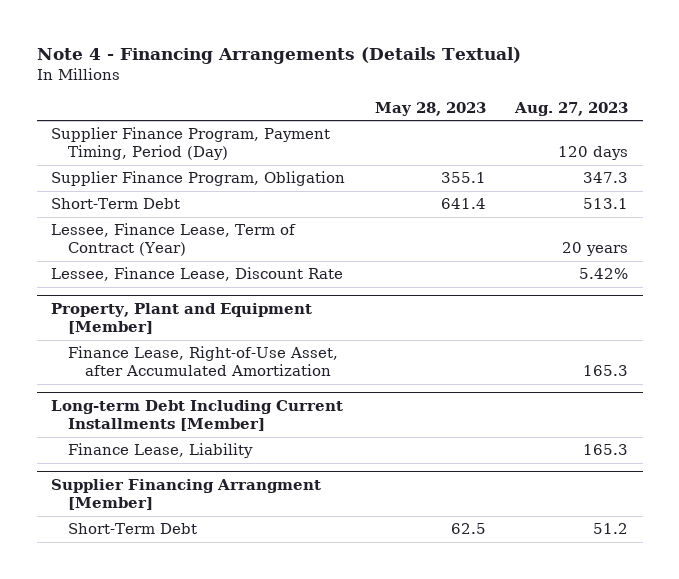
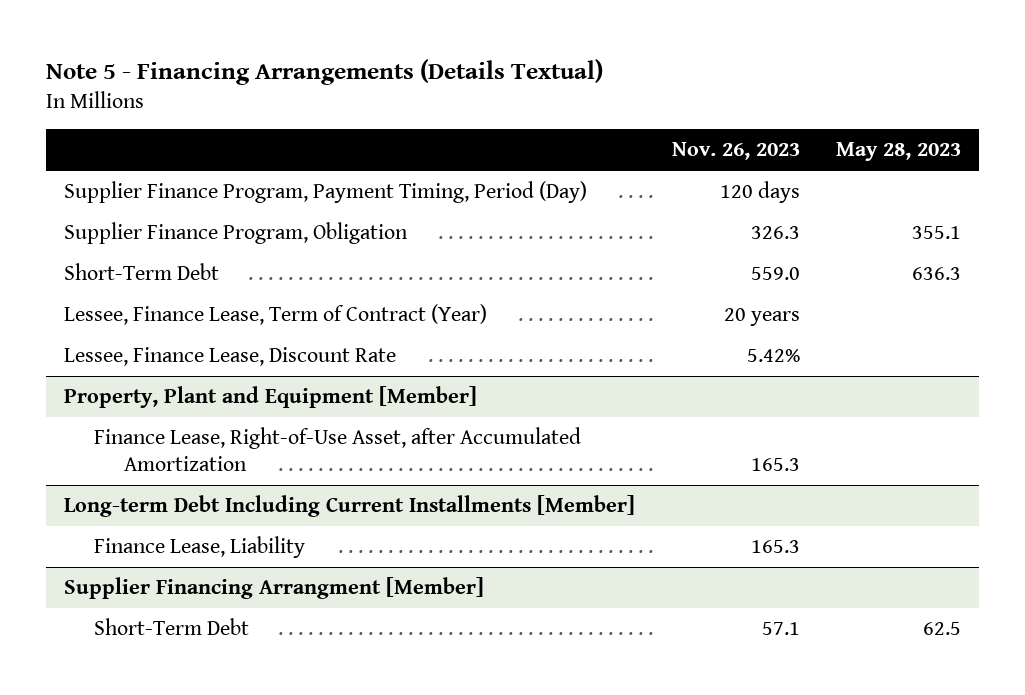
[36,46,521,64] Note 4 - Financing Arrangements (Details Textual) -> [45,58,603,85] Note 5 - Financing Arrangements (Details Textual)
[514,102,629,117] Aug. 27, 2023 -> none
none -> [671,142,800,161] Nov. 26, 2023
[440,198,486,210] 641.4 -> [912,267,962,281] 636.3

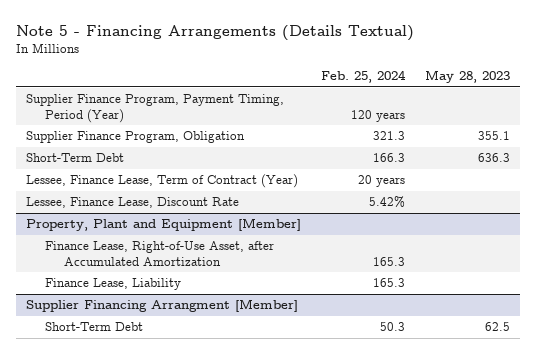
[671,142,800,161] Nov. 26, 2023 -> none
none -> [321,70,407,84] Feb. 25, 2024
[63,181,587,204] Supplier Finance Program, Payment Timing, Period (Day) -> [26,94,285,123] Supplier Finance Program, Payment Timing, Period (Year)
[63,495,635,518] Long-term Debt Including Current Installments [Member] -> none
[94,536,306,559] Finance Lease, Liability -> none
none -> [44,278,181,291] Finance Lease, Liability

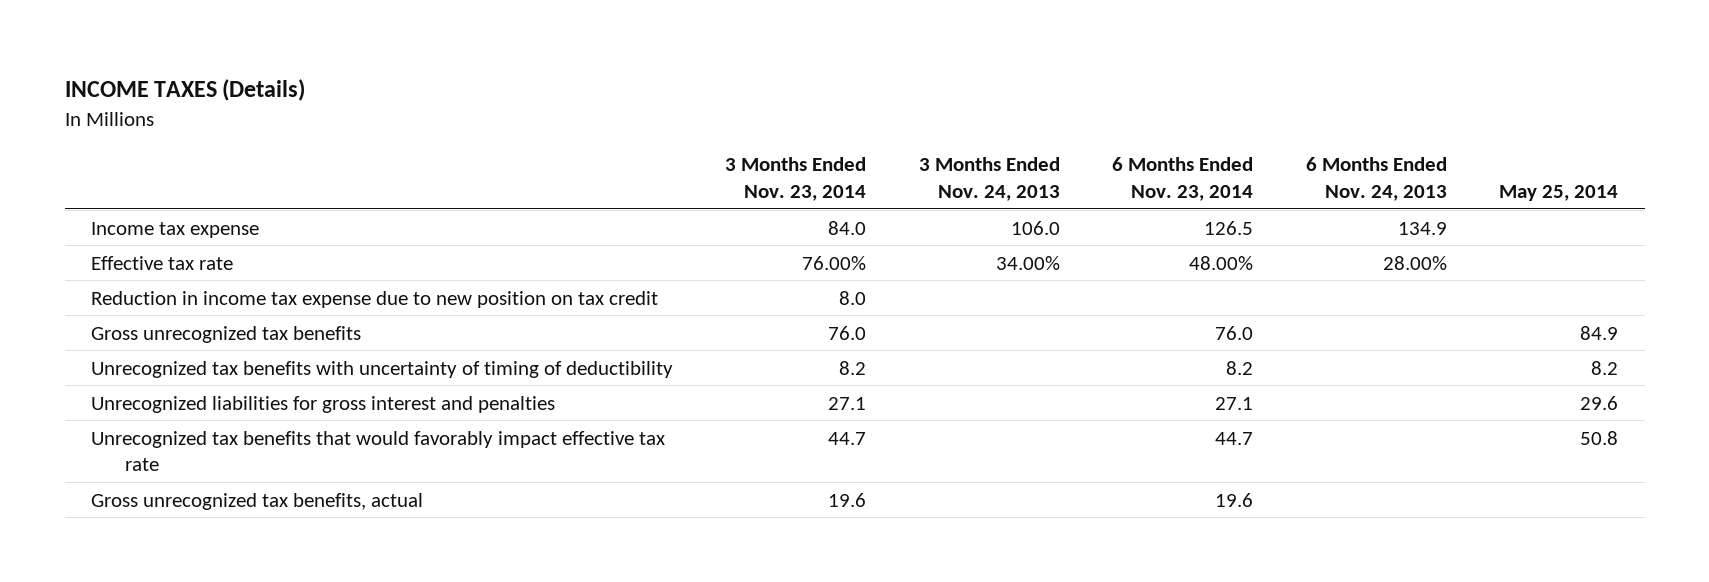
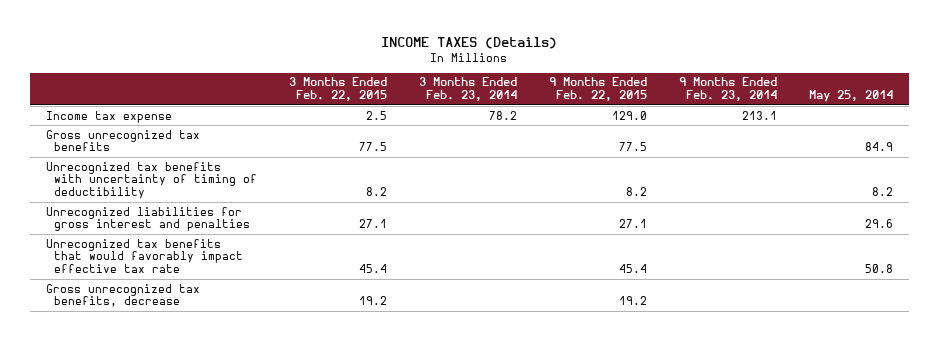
[725,157,867,201] 3 Months Ended Nov. 23, 2014 -> none
[918,157,1060,201] 3 Months Ended Nov. 24, 2013 -> none
[1112,157,1254,201] 6 Months Ended Nov. 23, 2014 -> none
[1305,157,1447,201] 6 Months Ended Nov. 24, 2013 -> none
none -> [289,77,388,102] 3 Months Ended Feb. 22, 2015
none -> [419,77,518,102] 3 Months Ended Feb. 23, 2014
none -> [548,77,647,102] 9 Months Ended Feb. 22, 2015
none -> [678,77,777,102] 9 Months Ended Feb. 23, 2014
[91,255,234,270] Effective tax rate -> none
[91,290,659,308] Reduction in income tax expense due to new position on tax credit -> none
[91,492,424,510] Gross unrecognized tax benefits, actual -> [46,283,201,308] Gross unrecognized tax benefits, decrease

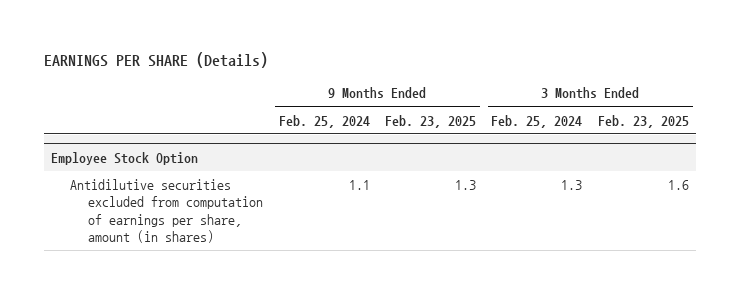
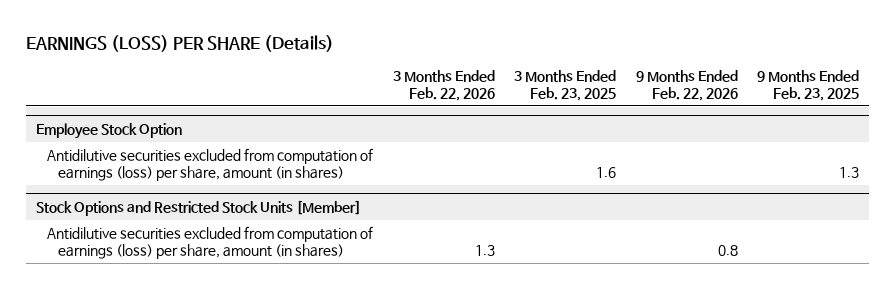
[43,52,268,69] EARNINGS PER SHARE (Details) -> [26,34,335,52] EARNINGS (LOSS) PER SHARE (Details)
[278,114,370,128] Feb. 25, 2024 -> none
[491,114,583,128] Feb. 25, 2024 -> none
none -> [392,70,495,101] 3 Months Ended Feb. 22, 2026
none -> [635,70,738,101] 9 Months Ended Feb. 22, 2026
[69,179,264,243] Antidilutive securities excluded from computation of earnings per share, amount (in shares) -> [47,148,374,182] Antidilutive securities excluded from computation of earnings (loss) per share, amount (in shares)
none -> [36,199,362,216] Stock Options and Restricted Stock Units [Member]
none -> [47,226,374,260] Antidilutive securities excluded from computation of earnings (loss) per share, amount (in shares)

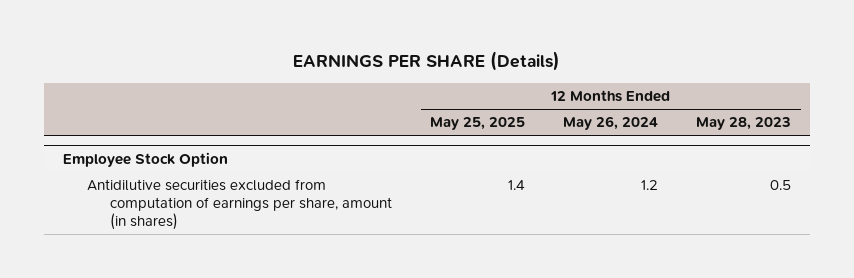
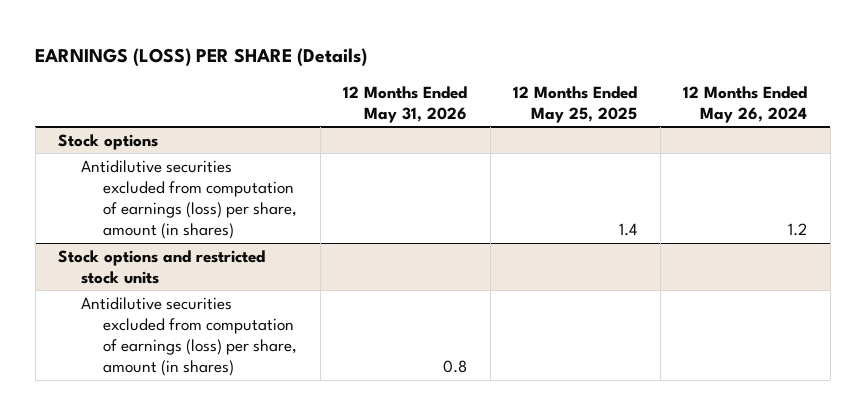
[292,51,560,72] EARNINGS PER SHARE (Details) -> [35,47,368,67] EARNINGS (LOSS) PER SHARE (Details)
[696,117,792,131] May 28, 2023 -> none
none -> [343,85,468,123] 12 Months Ended May 31, 2026
[62,152,228,168] Employee Stock Option -> [58,133,159,150] Stock options
[86,179,393,230] Antidilutive securities excluded from computation of earnings per share, amount (in shares) -> [80,159,298,240] Antidilutive securities excluded from computation of earnings (loss) per share, amount (in shares)
none -> [58,249,266,284] Stock options and restricted stock units
none -> [80,296,298,377] Antidilutive securities excluded from computation of earnings (loss) per share, amount (in shares)

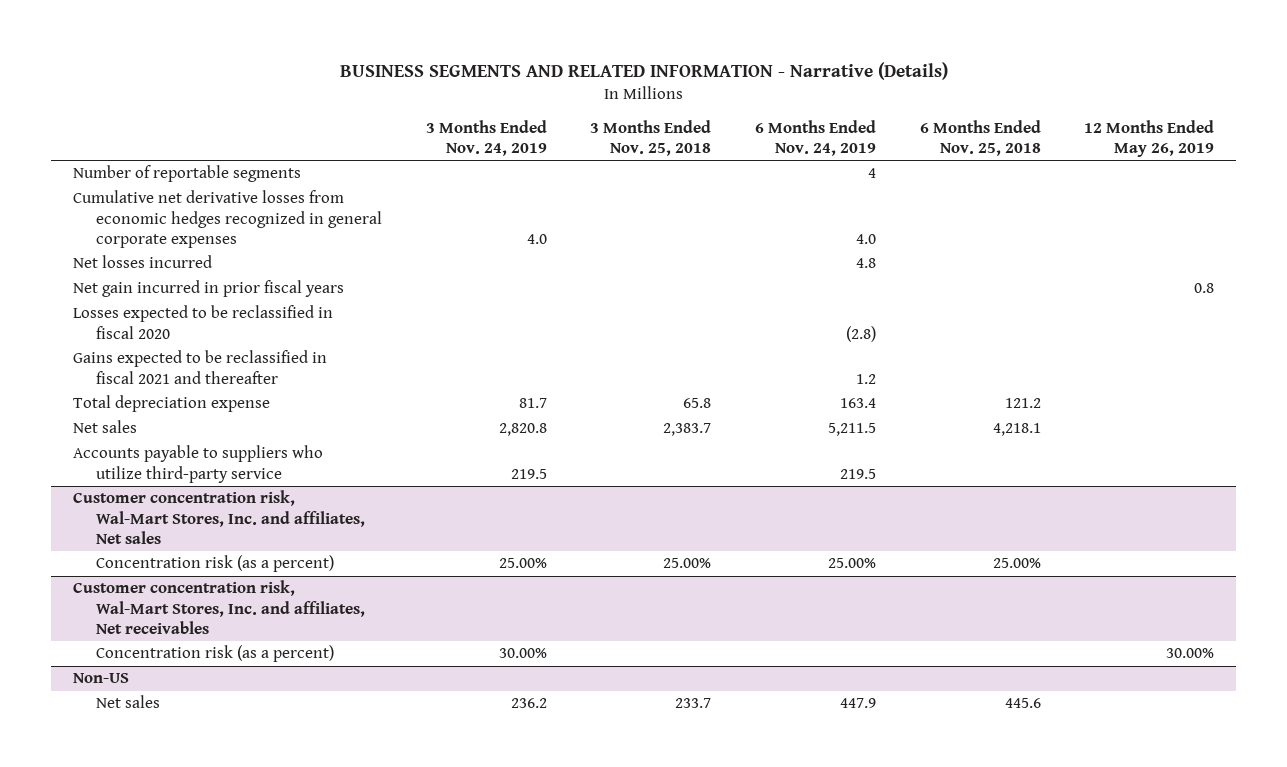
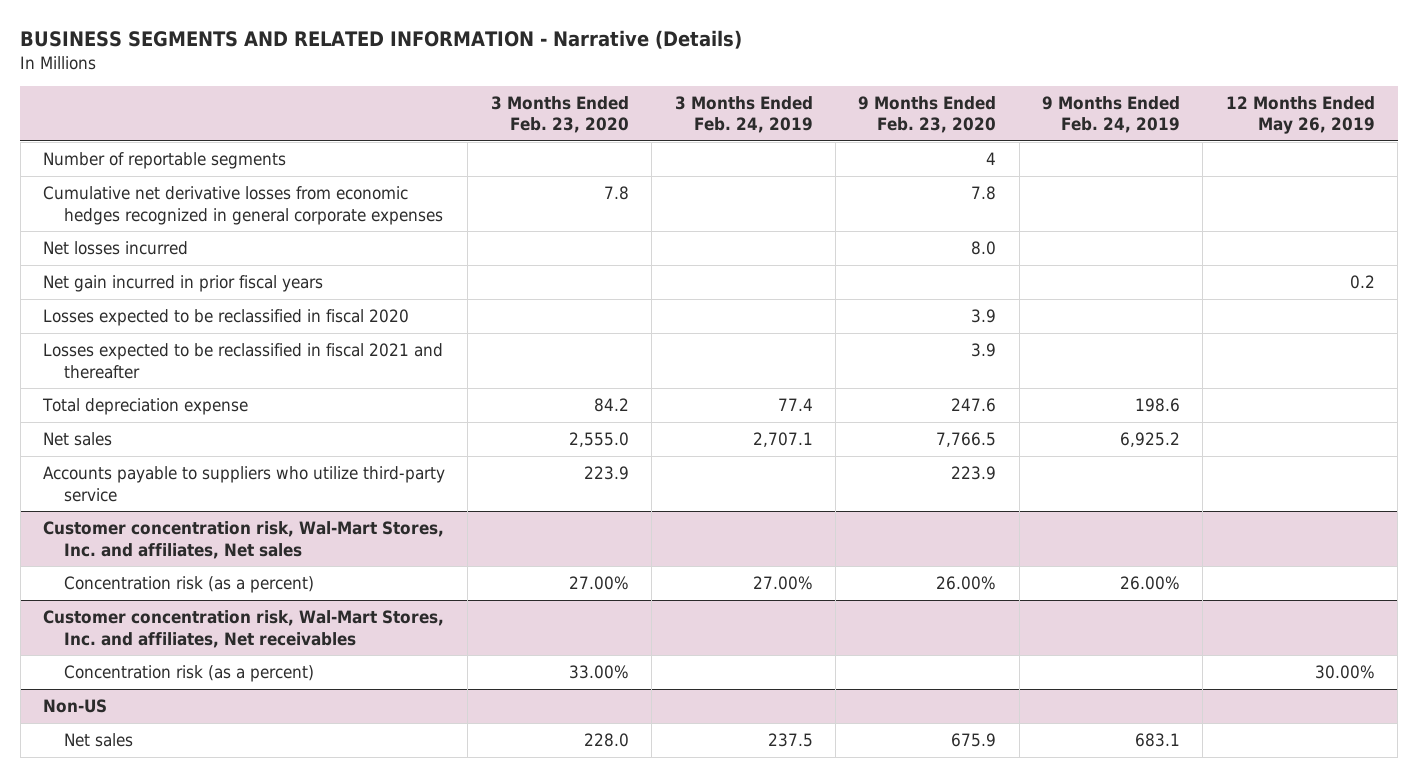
[425,120,547,157] 3 Months Ended Nov. 24, 2019 -> none
[590,120,712,157] 3 Months Ended Nov. 25, 2018 -> none
[755,120,877,157] 6 Months Ended Nov. 24, 2019 -> none
[919,120,1041,157] 6 Months Ended Nov. 25, 2018 -> none
none -> [490,95,629,134] 3 Months Ended Feb. 23, 2020
none -> [674,95,813,134] 3 Months Ended Feb. 24, 2019
none -> [858,95,997,134] 9 Months Ended Feb. 23, 2020
none -> [1041,95,1180,134] 9 Months Ended Feb. 24, 2019
[1194,283,1215,294] 0.8 -> [1349,275,1375,290] 0.2
[72,350,327,384] Gains expected to be reclassified in fiscal 2021 and thereafter -> [43,343,444,379] Losses expected to be reclassified in fiscal 2021 and thereafter

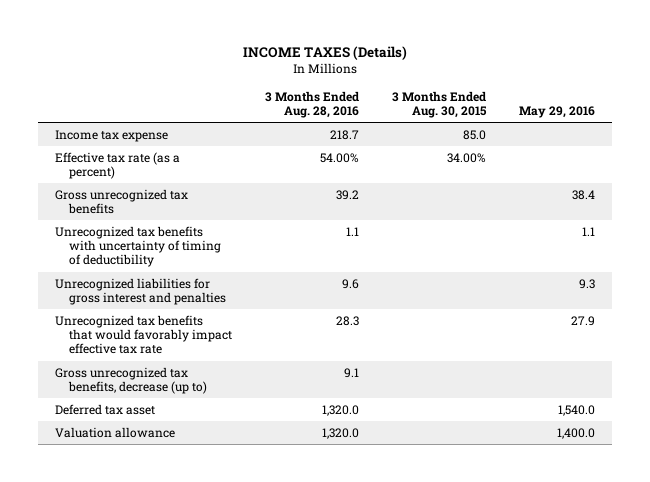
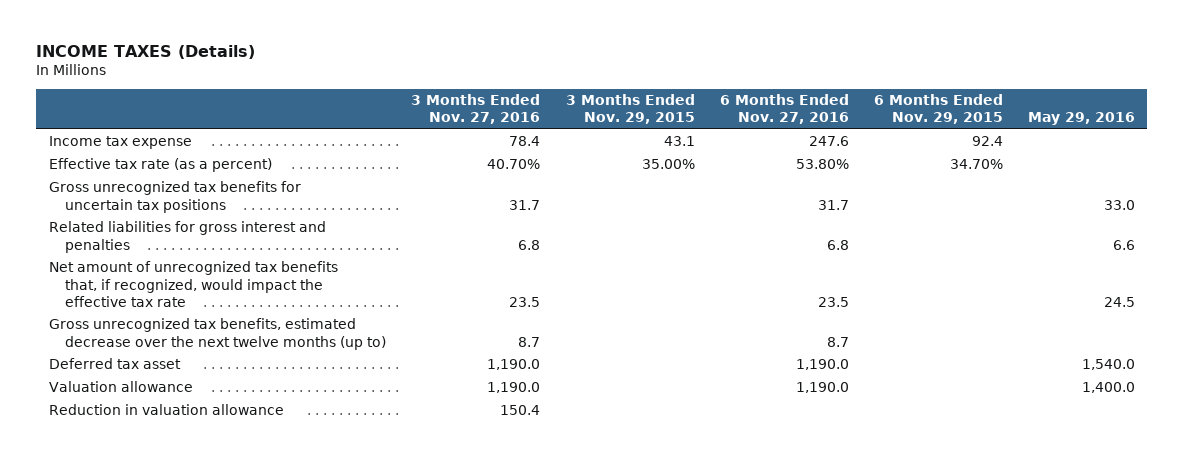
[265,90,360,119] 3 Months Ended Aug. 28, 2016 -> none
[392,90,488,119] 3 Months Ended Aug. 30, 2015 -> none
none -> [411,94,541,125] 3 Months Ended Nov. 27, 2016
none -> [565,94,695,125] 3 Months Ended Nov. 29, 2015
none -> [719,94,849,125] 6 Months Ended Nov. 27, 2016
none -> [873,94,1003,125] 6 Months Ended Nov. 29, 2015
[54,225,222,268] Unrecognized tax benefits with uncertainty of timing of deductibility -> none
[54,188,188,215] Gross unrecognized tax benefits -> [48,181,301,213] Gross unrecognized tax benefits for uncertain tax positions
[572,189,596,200] 38.4 -> [1103,199,1135,210] 33.0
[54,277,227,306] Unrecognized liabilities for gross interest and penalties -> [48,221,326,253] Related liabilities for gross interest and penalties
[579,278,596,289] 9.3 -> [1112,239,1135,250] 6.6
[54,314,233,355] Unrecognized tax benefits that would favorably impact effective tax rate -> [48,261,338,307] Net amount of unrecognized tax benefits that, if recognized, would impact the effective tax rate
[571,315,596,326] 27.9 -> [1103,296,1135,307] 24.5
[54,366,208,395] Gross unrecognized tax benefits, decrease (up to) -> [48,318,387,350] Gross unrecognized tax benefits, estimated decrease over the next twelve months (up to)
none -> [48,404,284,416] Reduction in valuation allowance

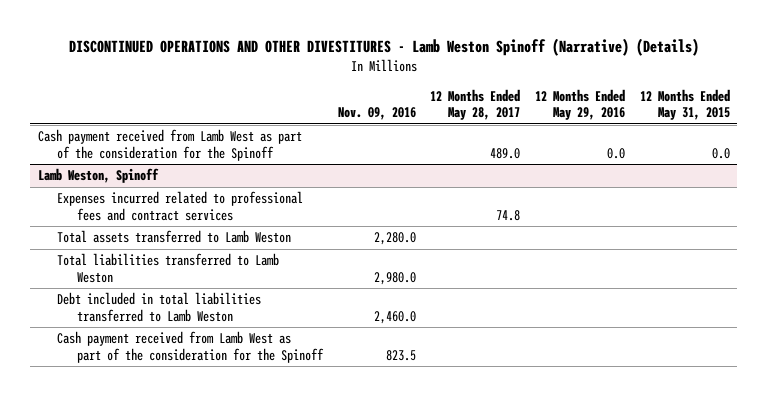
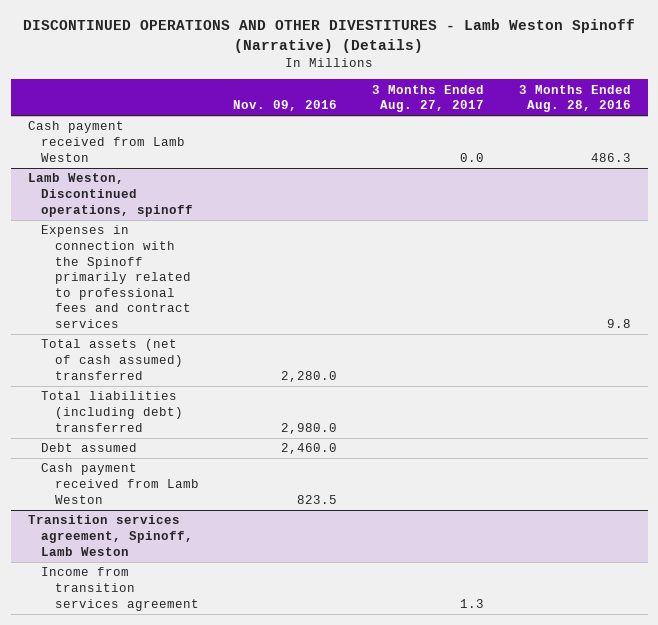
[430,88,521,121] 12 Months Ended May 28, 2017 -> none
[535,88,626,121] 12 Months Ended May 29, 2016 -> none
[639,88,730,121] 12 Months Ended May 31, 2015 -> none
none -> [371,84,484,113] 3 Months Ended Aug. 27, 2017
none -> [518,84,631,113] 3 Months Ended Aug. 28, 2016
[37,129,302,161] Cash payment received from Lamb West as part of the consideration for the Spinoff -> [27,121,186,162] Cash payment received from Lamb Weston
[37,168,159,184] Lamb Weston, Spinoff -> [27,173,194,217] Lamb Weston, Discontinued operations, spinoff
[57,191,304,221] Expenses incurred related to professional fees and contract services -> [41,225,191,329] Expenses in connection with the Spinoff primarily related to professional fees and contract services
[57,230,292,244] Total assets transferred to Lamb Weston -> [41,339,183,380] Total assets (net of cash assumed) transferred
[57,253,280,283] Total liabilities transferred to Lamb Weston -> [41,391,183,432] Total liabilities (including debt) transferred
[57,292,262,322] Debt included in total liabilities transferred to Lamb Weston -> [41,443,138,453] Debt assumed
[57,331,325,363] Cash payment received from Lamb West as part of the consideration for the Spinoff -> [41,463,199,504] Cash payment received from Lamb Weston
none -> [27,515,194,556] Transition services agreement, Spinoff, Lamb Weston
none -> [41,567,199,611] Income from transition services agreement

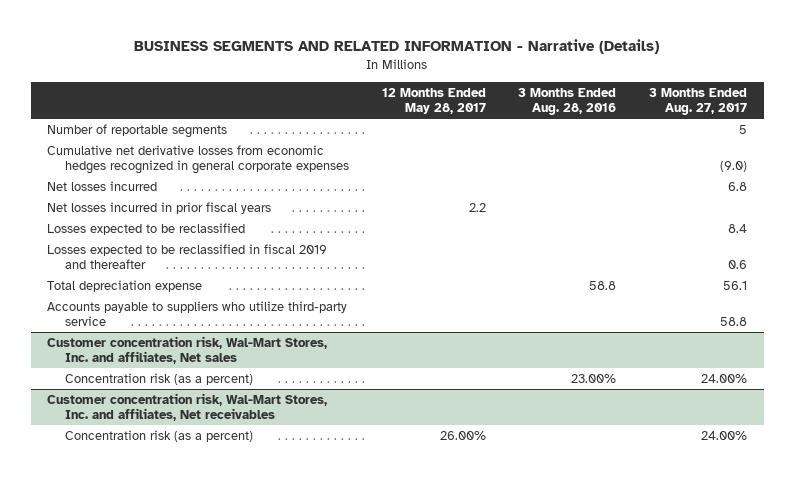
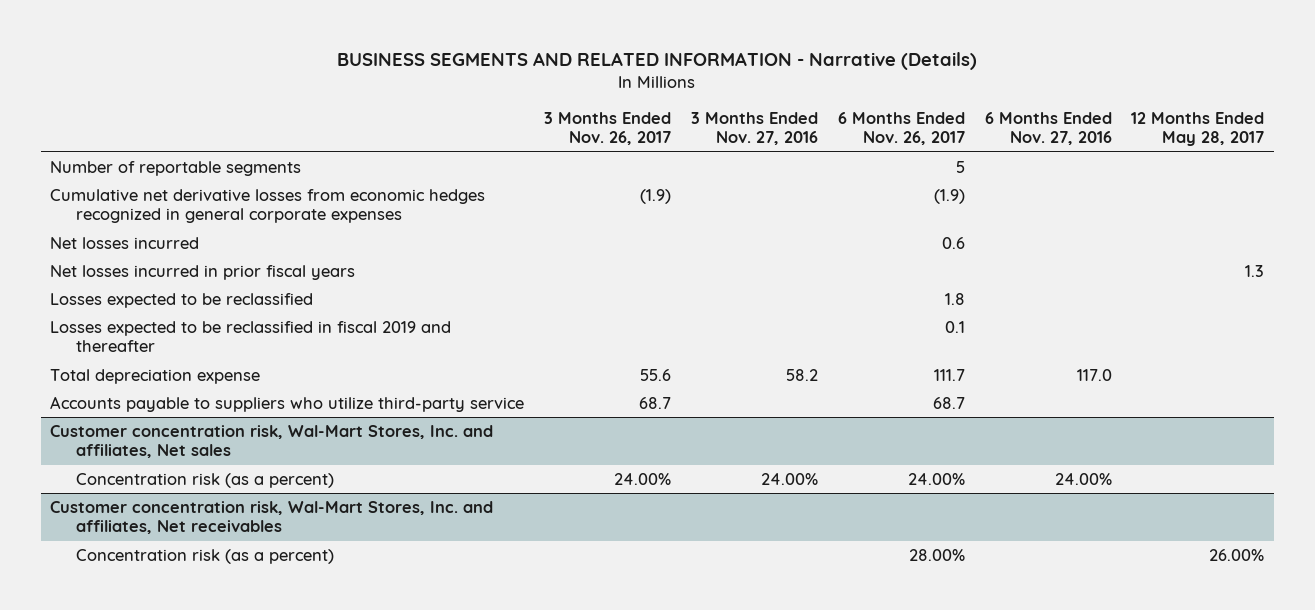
[518,87,617,116] 3 Months Ended Aug. 28, 2016 -> none
[649,87,748,116] 3 Months Ended Aug. 27, 2017 -> none
none -> [544,111,672,146] 3 Months Ended Nov. 26, 2017
none -> [691,111,819,146] 3 Months Ended Nov. 27, 2016
none -> [837,111,965,146] 6 Months Ended Nov. 26, 2017
none -> [984,111,1112,146] 6 Months Ended Nov. 27, 2016
[468,202,486,212] 2.2 -> [1245,264,1265,277] 1.3

